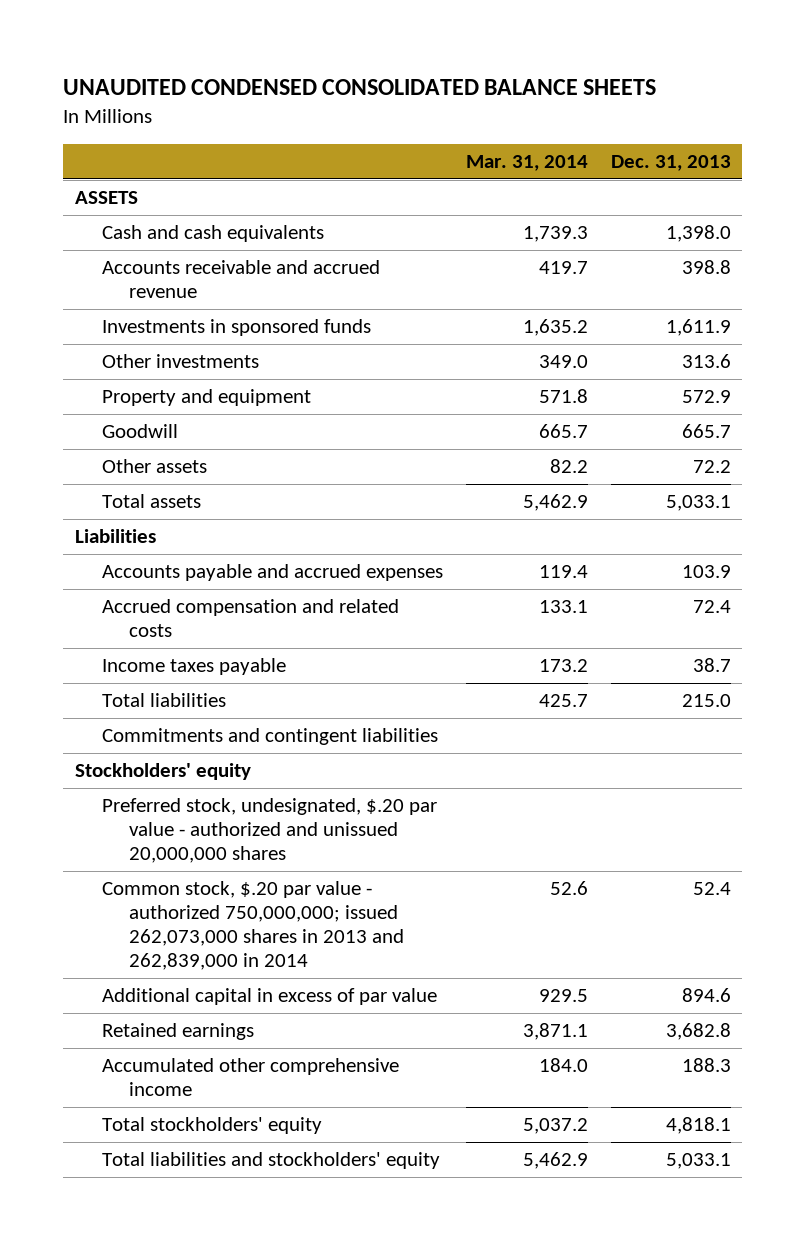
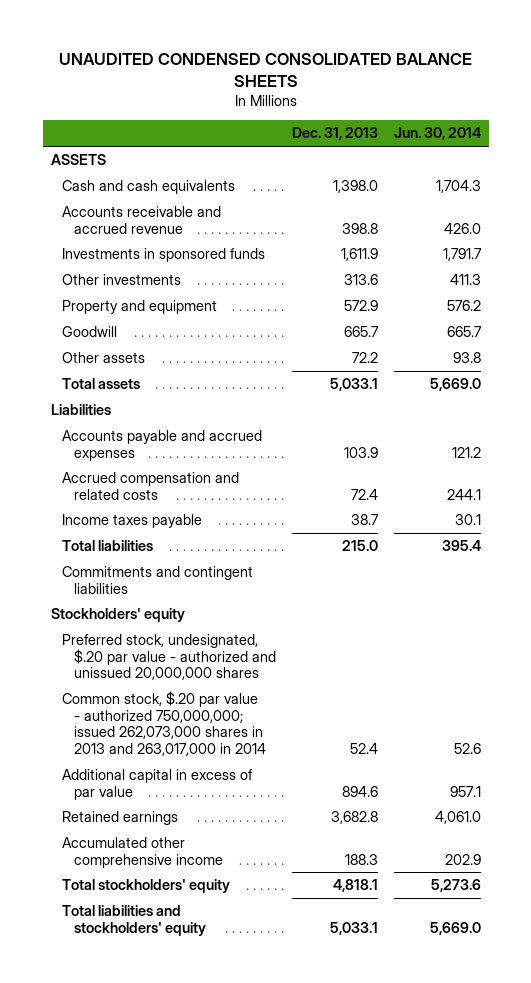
[465,154,588,171] Mar. 31, 2014 -> none
none -> [393,127,481,141] Jun. 30, 2014
[101,881,405,971] Common stock, $.20 par value - authorized 750,000,000; issued 262,073,000 shares in 2013 and 262,839,000 in 2014 -> [62,691,266,757] Common stock, $.20 par value - authorized 750,000,000; issued 262,073,000 shares in 2013 and 263,017,000 in 2014

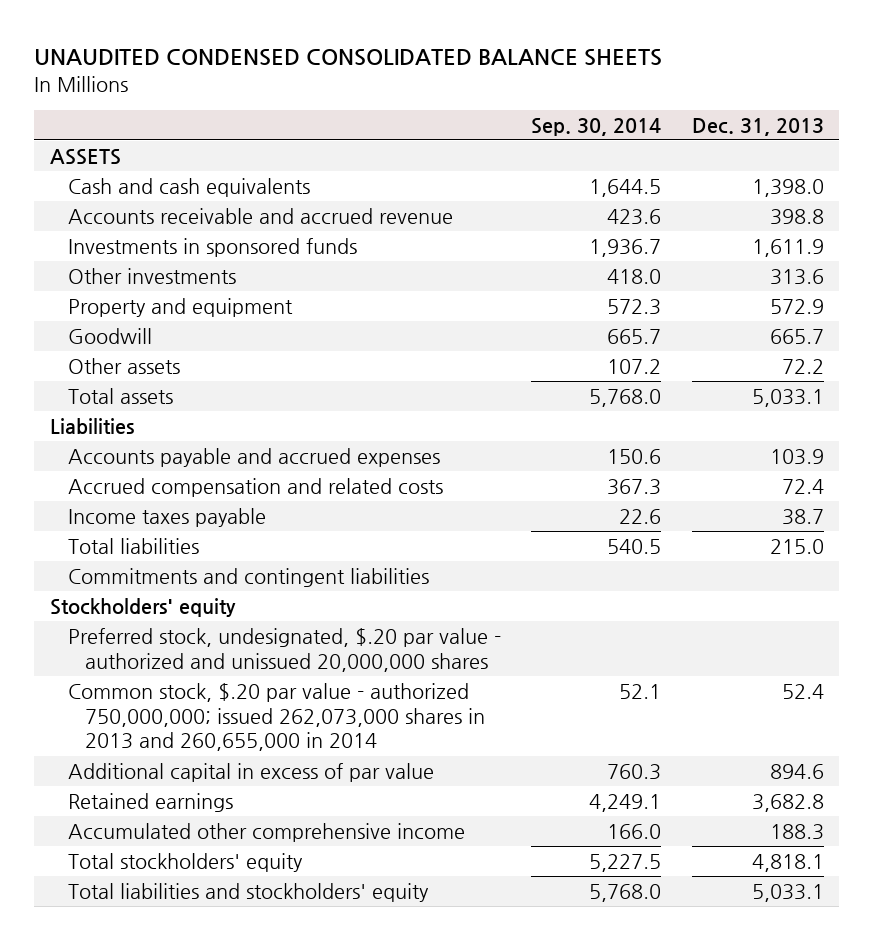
[393,127,481,141] Jun. 30, 2014 -> none
none -> [531,117,662,136] Sep. 30, 2014
[62,691,266,757] Common stock, $.20 par value - authorized 750,000,000; issued 262,073,000 shares in 2013 and 263,017,000 in 2014 -> [67,682,486,752] Common stock, $.20 par value - authorized 750,000,000; issued 262,073,000 shares in 2013 and 260,655,000 in 2014

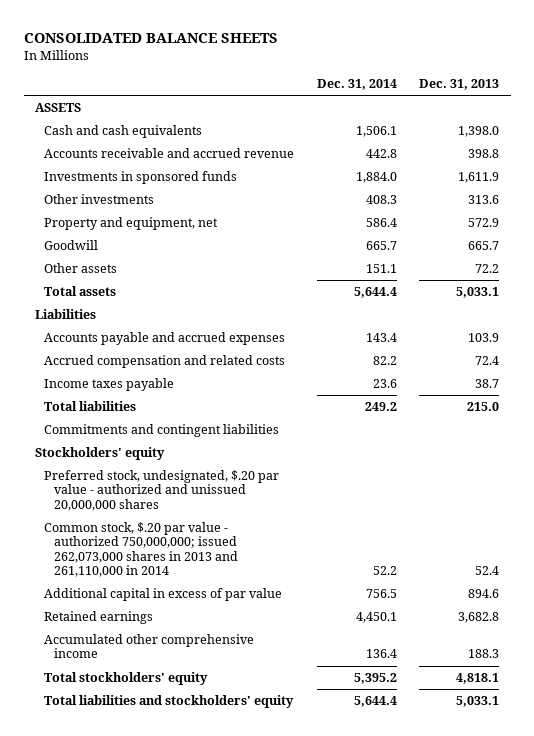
[34,49,663,67] UNAUDITED CONDENSED CONSOLIDATED BALANCE SHEETS -> [23,32,278,43] CONSOLIDATED BALANCE SHEETS
[531,117,662,136] Sep. 30, 2014 -> none
none -> [316,79,397,91] Dec. 31, 2014
[67,297,293,317] Property and equipment -> [44,217,219,231] Property and equipment, net
[67,682,486,752] Common stock, $.20 par value - authorized 750,000,000; issued 262,073,000 shares in 2013 and 260,655,000 in 2014 -> [44,522,238,578] Common stock, $.20 par value - authorized 750,000,000; issued 262,073,000 shares in 2013 and 261,110,000 in 2014

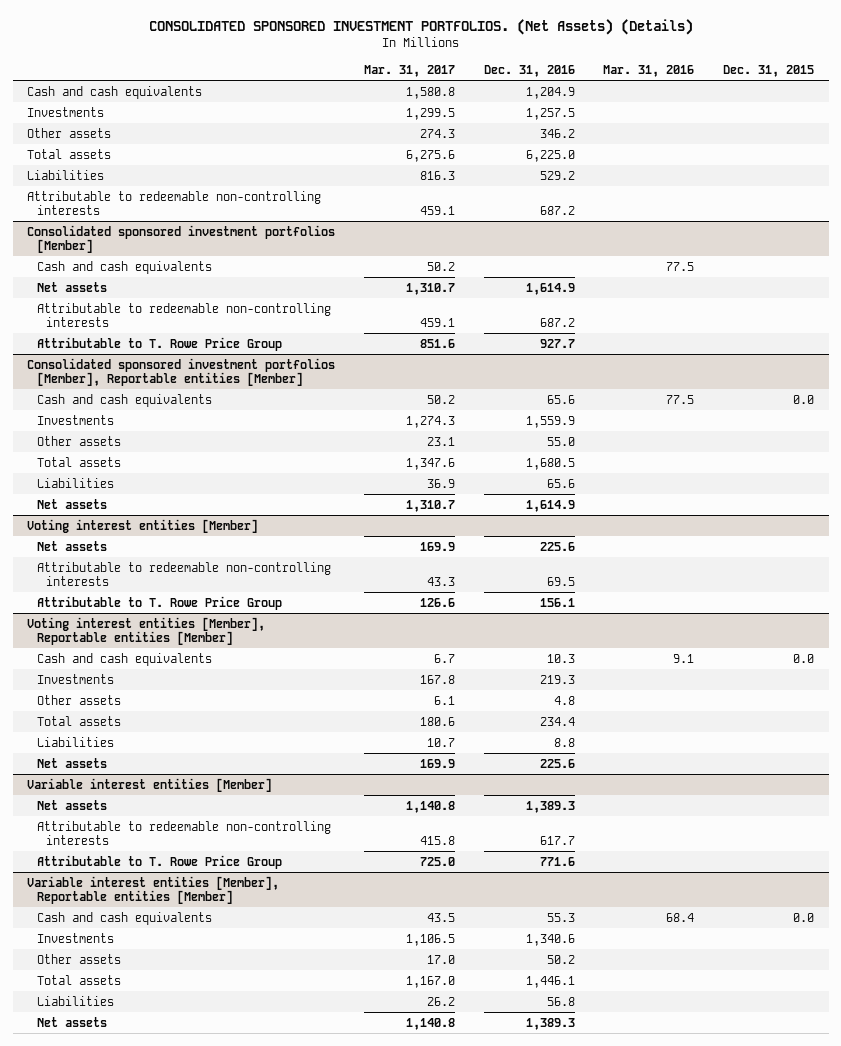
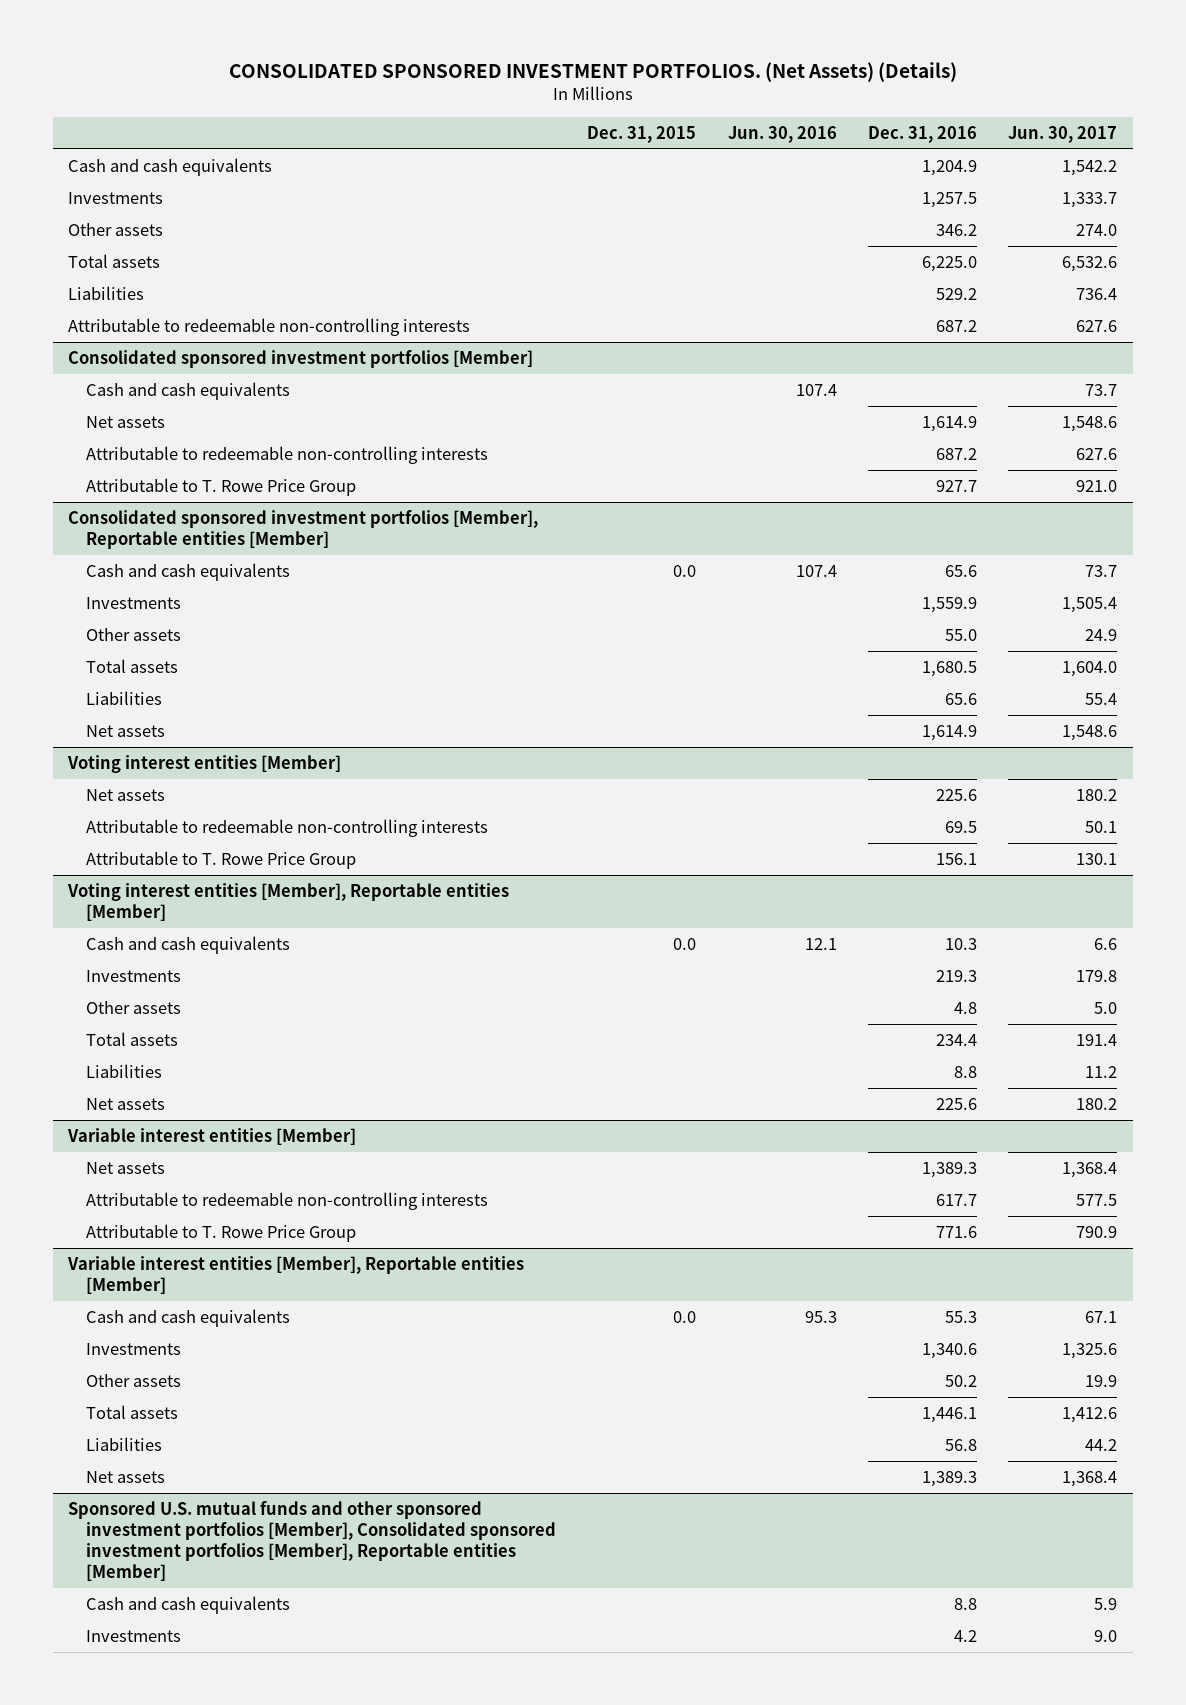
[363,64,455,77] Mar. 31, 2017 -> none
[603,64,695,77] Mar. 31, 2016 -> none
none -> [727,125,837,143] Jun. 30, 2016
none -> [1008,125,1118,143] Jun. 30, 2017
none -> [68,1500,556,1582] Sponsored U.S. mutual funds and other sponsored investment portfolios [Member], Consolidated sponsored investment portfolios [Member], Reportable entities [Member]
none -> [85,1595,290,1614] Cash and cash equivalents
none -> [85,1629,181,1642] Investments

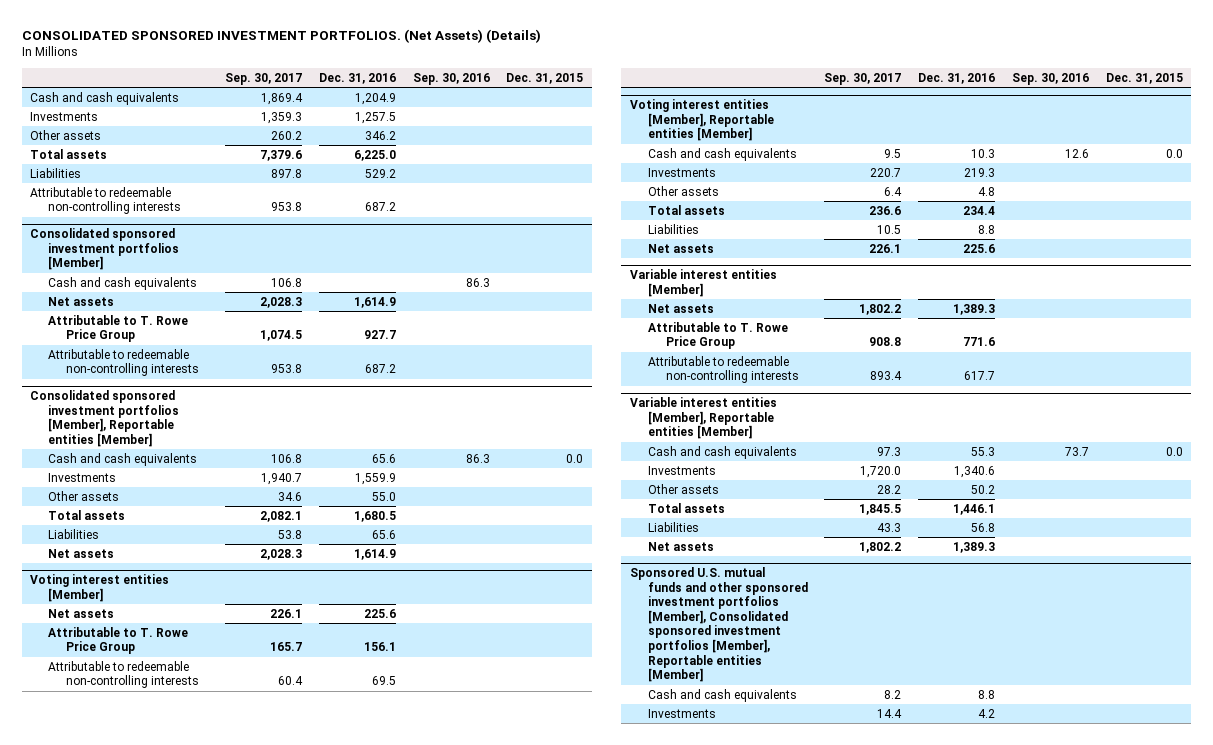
[727,125,837,143] Jun. 30, 2016 -> none
[1008,125,1118,143] Jun. 30, 2017 -> none
none -> [225,73,303,86] Sep. 30, 2017
none -> [412,73,490,86] Sep. 30, 2016
[85,445,488,464] Attributable to redeemable non-controlling interests -> [48,348,200,377] Attributable to redeemable non-controlling interests
[85,818,488,837] Attributable to redeemable non-controlling interests -> [48,660,200,689] Attributable to redeemable non-controlling interests
[85,1191,488,1210] Attributable to redeemable non-controlling interests -> [647,355,799,384] Attributable to redeemable non-controlling interests

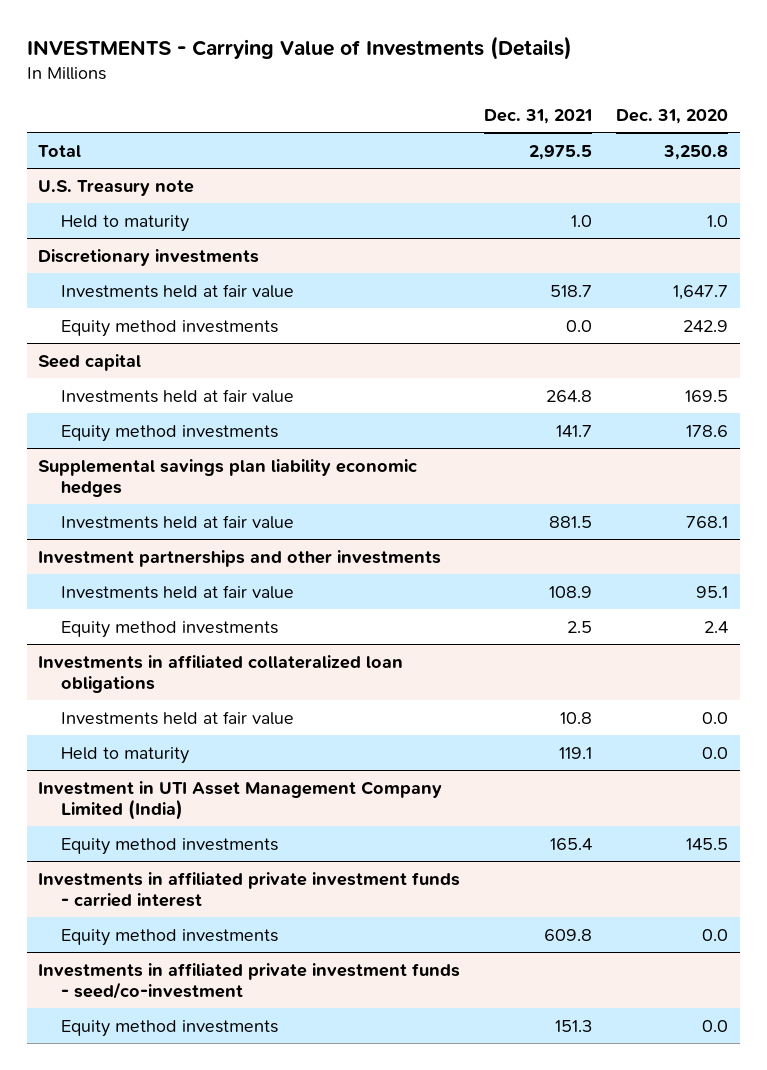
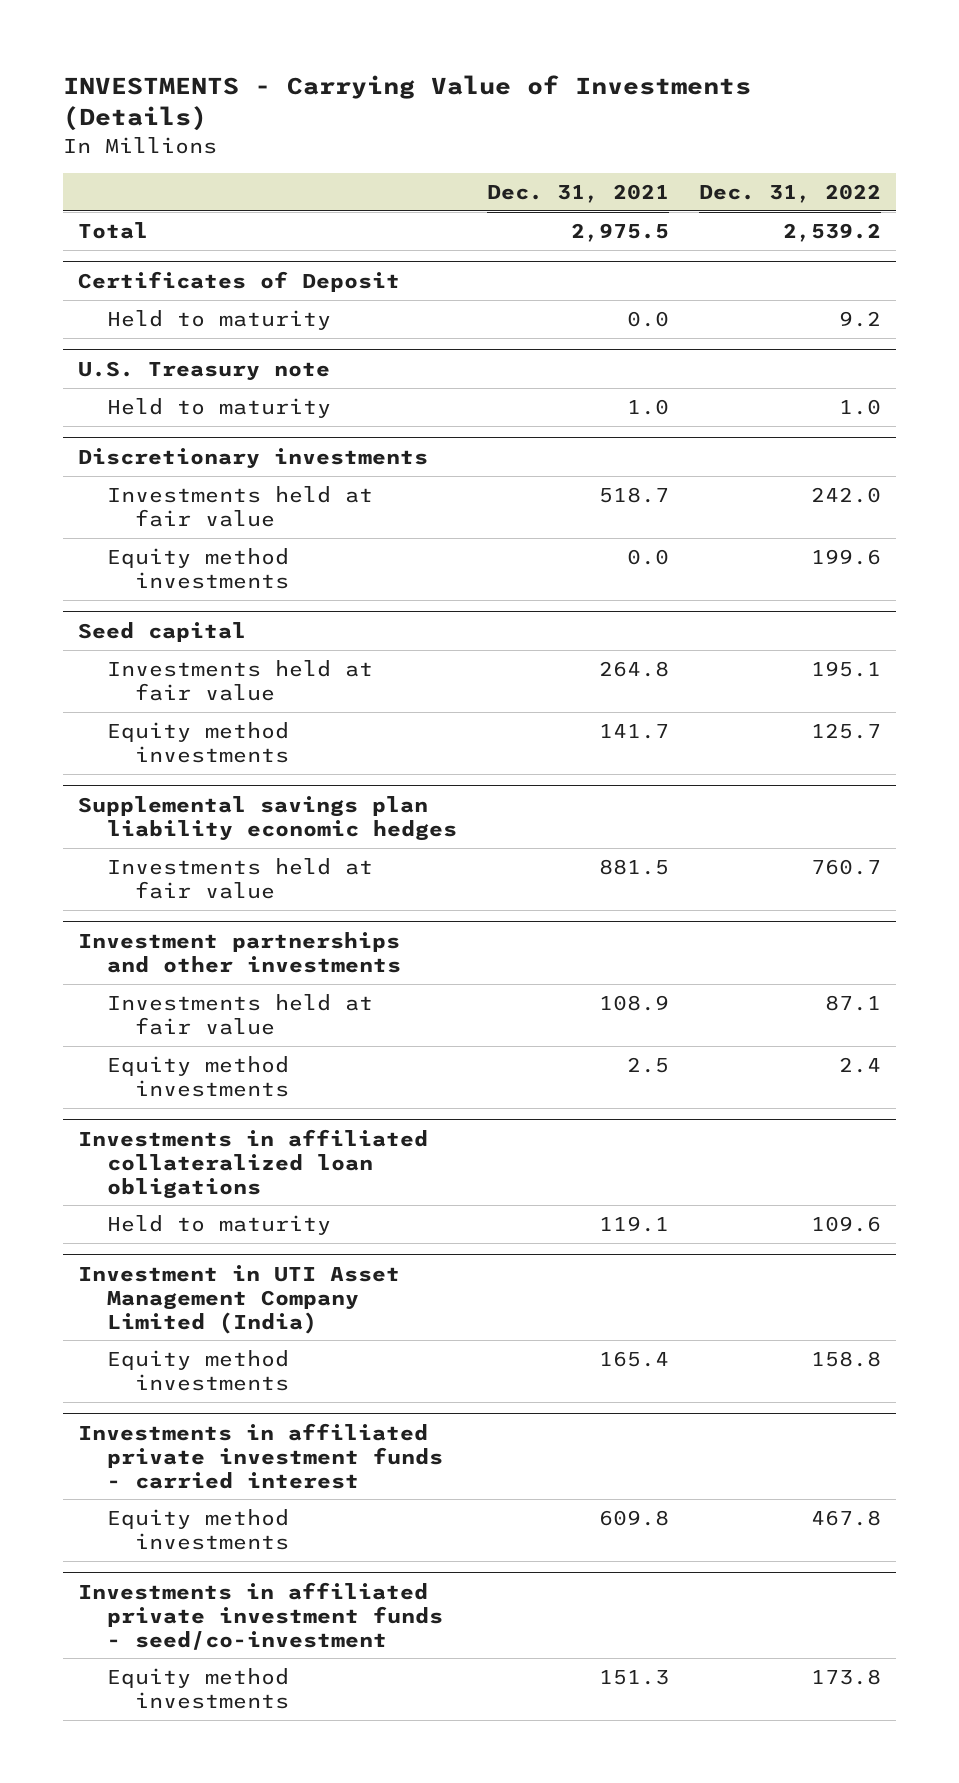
[616,109,729,125] Dec. 31, 2020 -> none
none -> [698,183,881,203] Dec. 31, 2022
none -> [77,270,400,292] Certificates of Deposit
none -> [106,309,331,330] Held to maturity
[60,710,294,725] Investments held at fair value -> none

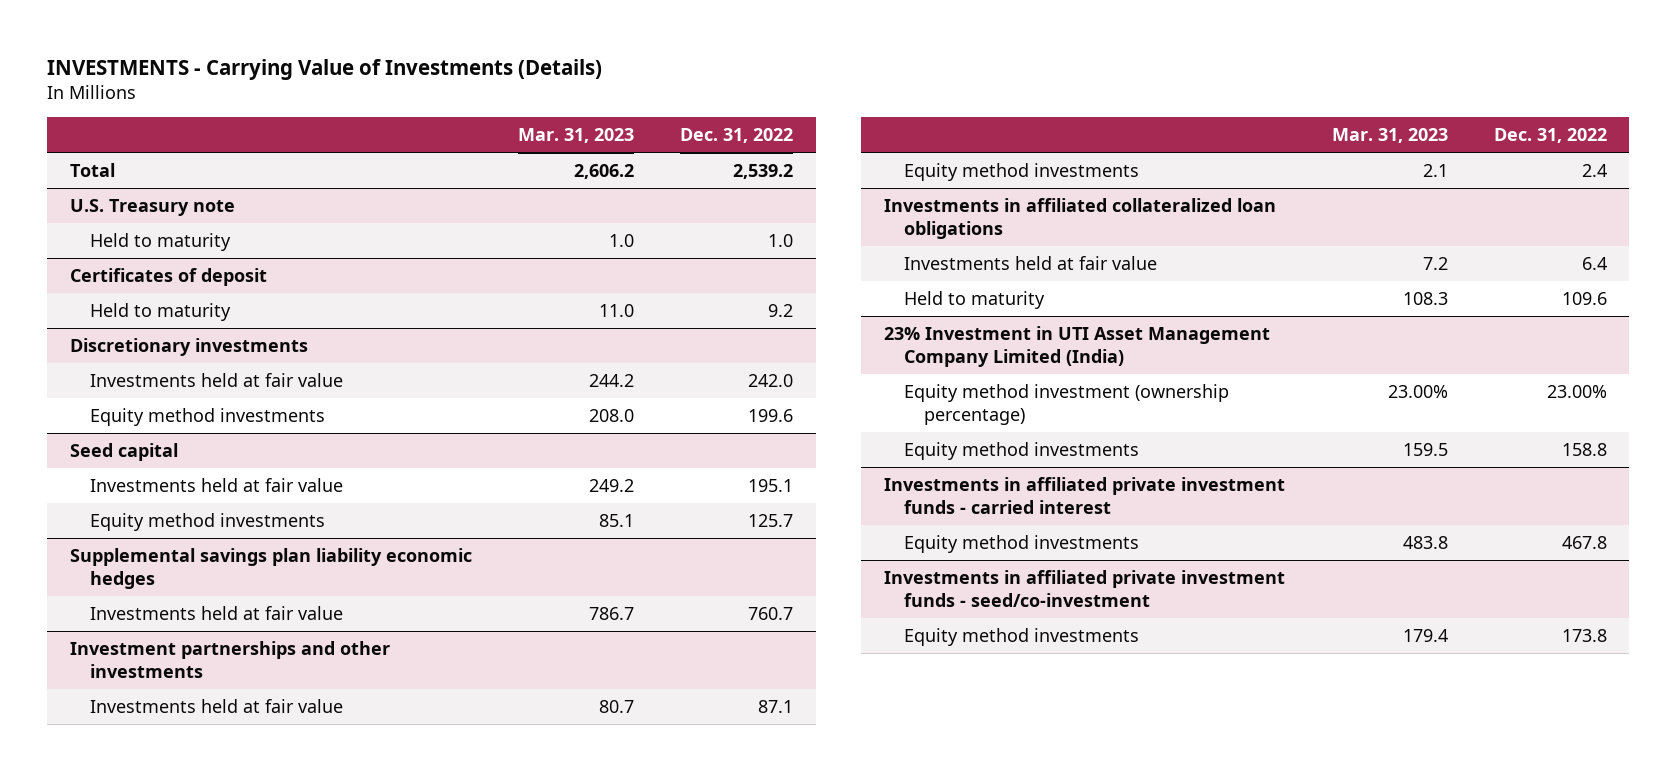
[486,183,669,203] Dec. 31, 2021 -> none
none -> [518,128,635,144] Mar. 31, 2023
[77,270,400,292] Certificates of Deposit -> none
[106,309,331,330] Held to maturity -> none
none -> [70,268,268,287] Certificates of deposit
none -> [90,303,232,322] Held to maturity
none -> [903,256,1157,271] Investments held at fair value
[77,1264,400,1334] Investment in UTI Asset Management Company Limited (India) -> [883,326,1270,367] 23% Investment in UTI Asset Management Company Limited (India)
none -> [903,384,1229,425] Equity method investment (ownership percentage)

